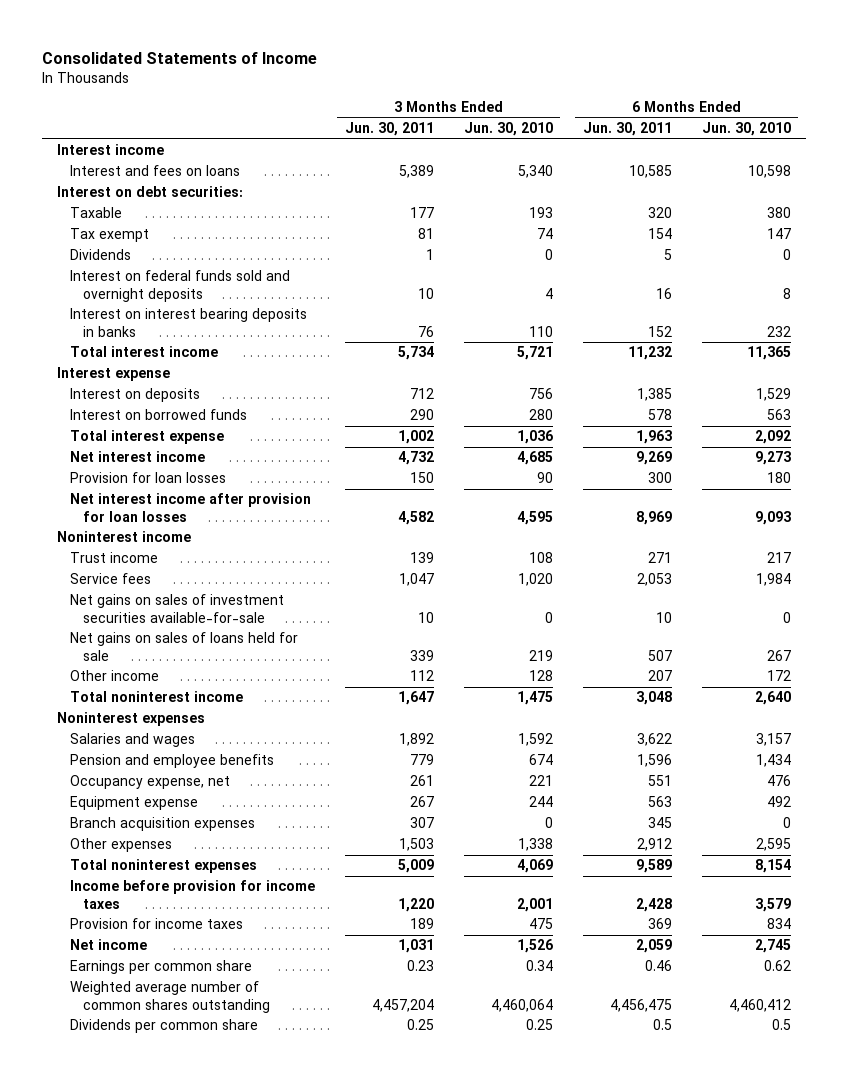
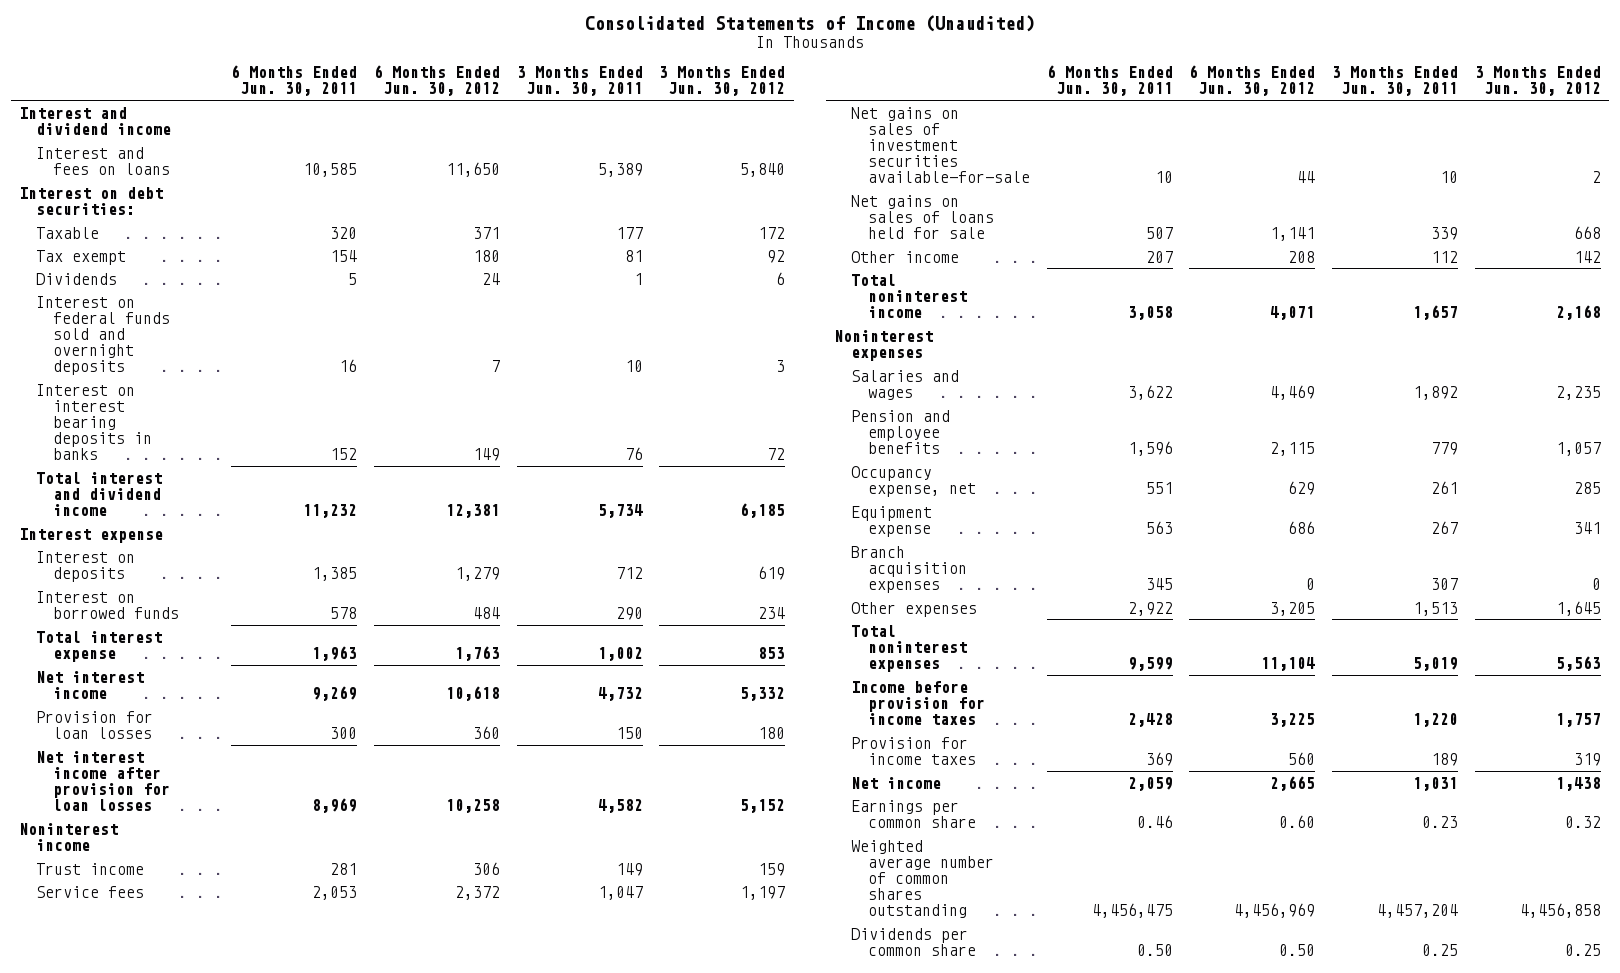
[41,51,317,64] Consolidated Statements of Income -> [584,15,1035,33] Consolidated Statements of Income (Unaudited)
[463,121,553,136] Jun. 30, 2010 -> none
[701,121,791,136] Jun. 30, 2010 -> none
none -> [374,65,501,97] 6 Months Ended Jun. 30, 2012
none -> [659,66,786,97] 3 Months Ended Jun. 30, 2012
[56,144,164,156] Interest income -> [18,106,171,135] Interest and dividend income
[69,346,218,358] Total interest income -> [35,471,162,516] Total interest and dividend income
[409,552,434,564] 139 -> [615,862,643,876] 149
[647,552,672,564] 271 -> [330,862,358,875] 281
[397,691,434,706] 1,647 -> [1413,304,1459,320] 1,657
[635,691,672,706] 3,048 -> [1127,305,1173,320] 3,058
[398,838,434,852] 1,503 -> [1413,601,1459,616] 1,513
[636,838,672,852] 2,912 -> [1127,601,1173,616] 2,922
[397,859,434,874] 5,009 -> [1413,656,1459,671] 5,019
[635,859,672,874] 9,589 -> [1127,656,1173,671] 9,599
[652,1019,672,1031] 0.5 -> [1136,943,1173,956] 0.50

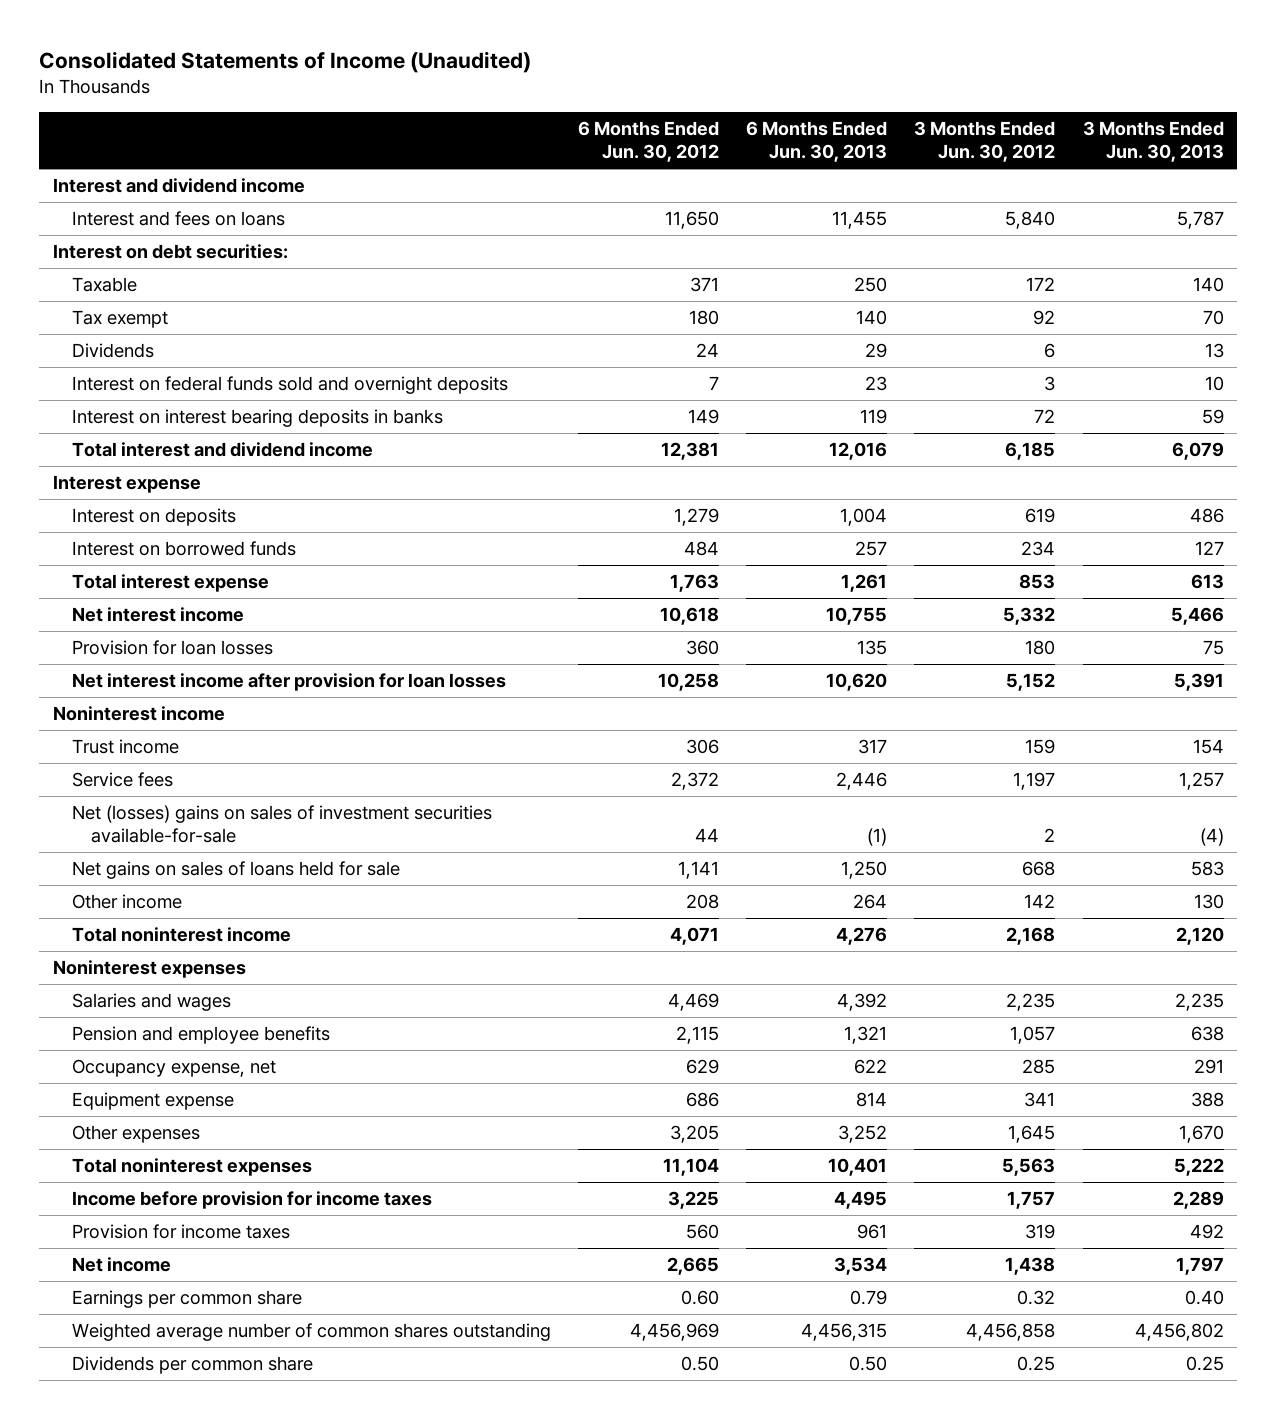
[231,65,358,97] 6 Months Ended Jun. 30, 2011 -> none
[516,66,643,97] 3 Months Ended Jun. 30, 2011 -> none
none -> [746,121,888,163] 6 Months Ended Jun. 30, 2013
none -> [1082,121,1224,163] 3 Months Ended Jun. 30, 2013
[851,106,1031,184] Net gains on sales of investment securities available-for-sale -> [72,805,493,844] Net (losses) gains on sales of investment securities available-for-sale
[851,545,968,593] Branch acquisition expenses -> none

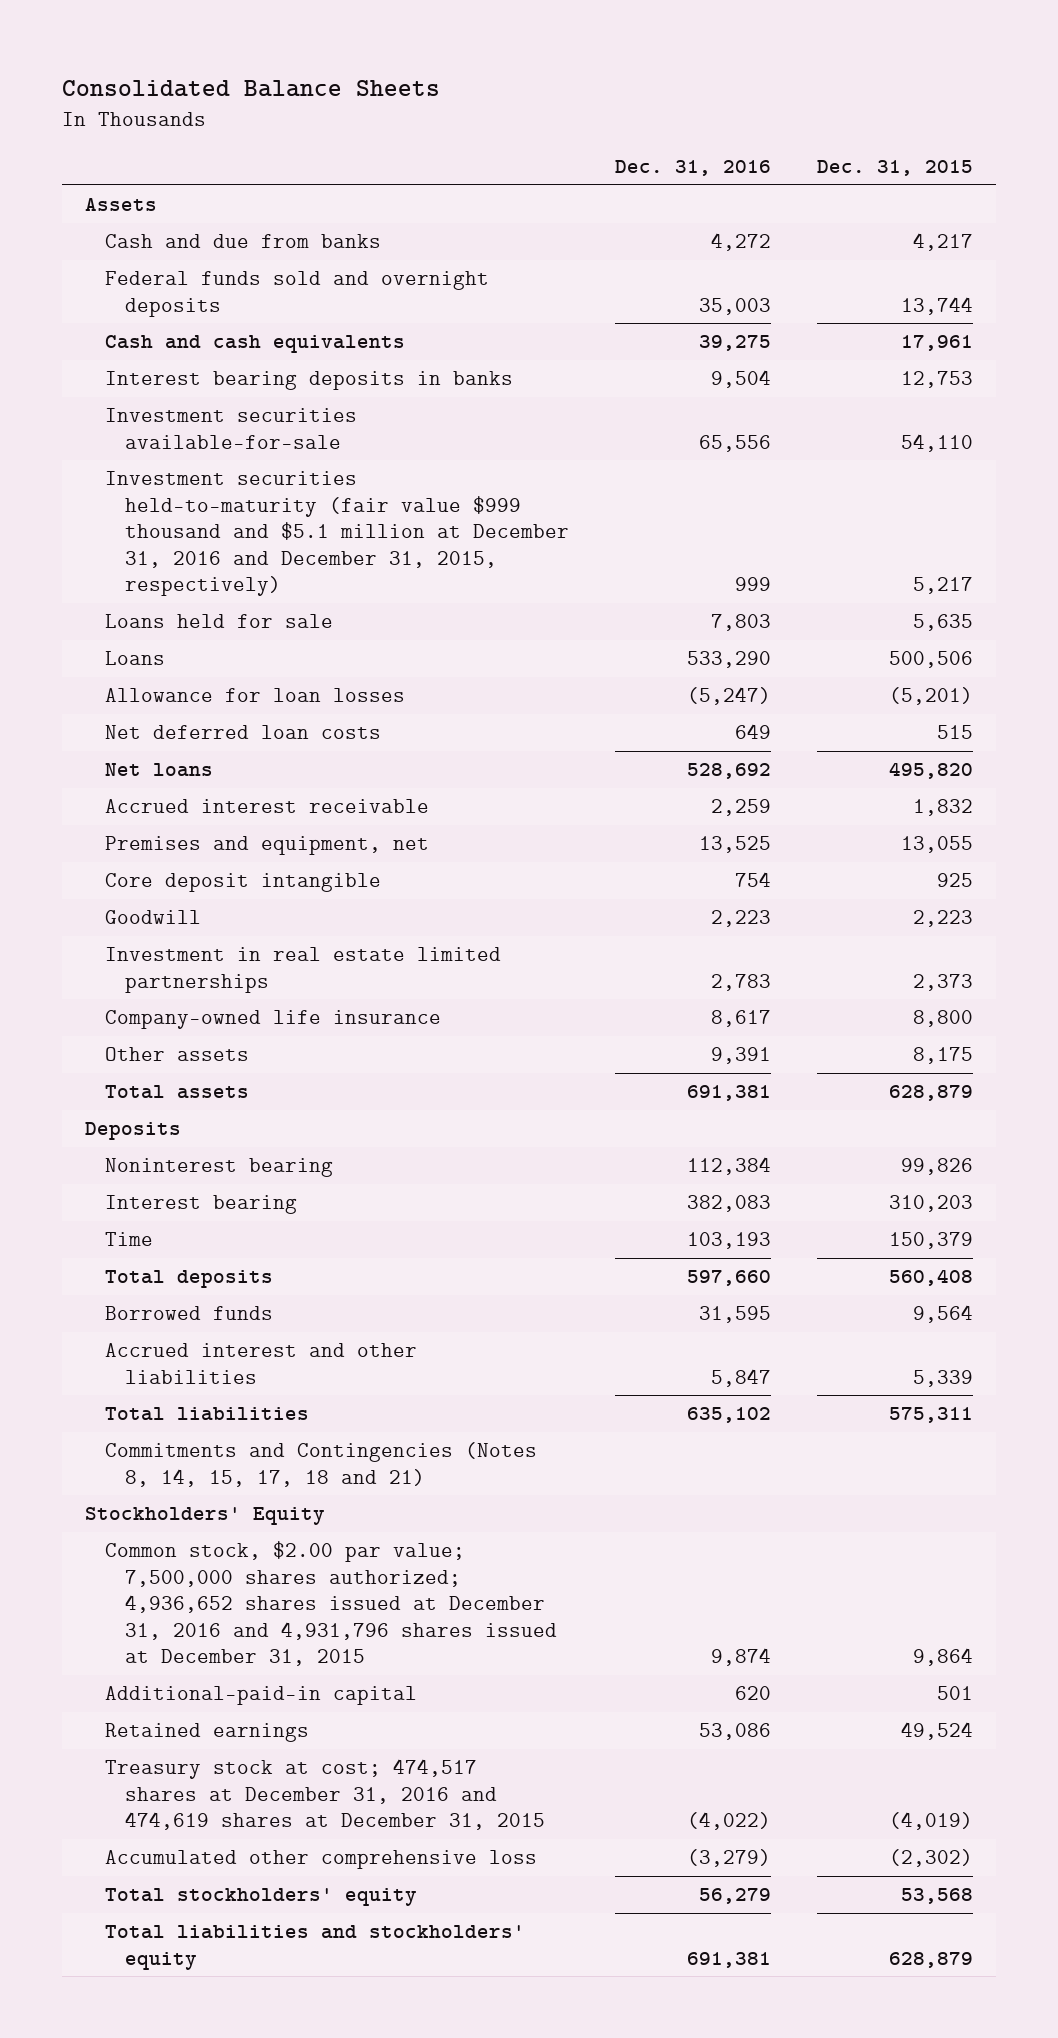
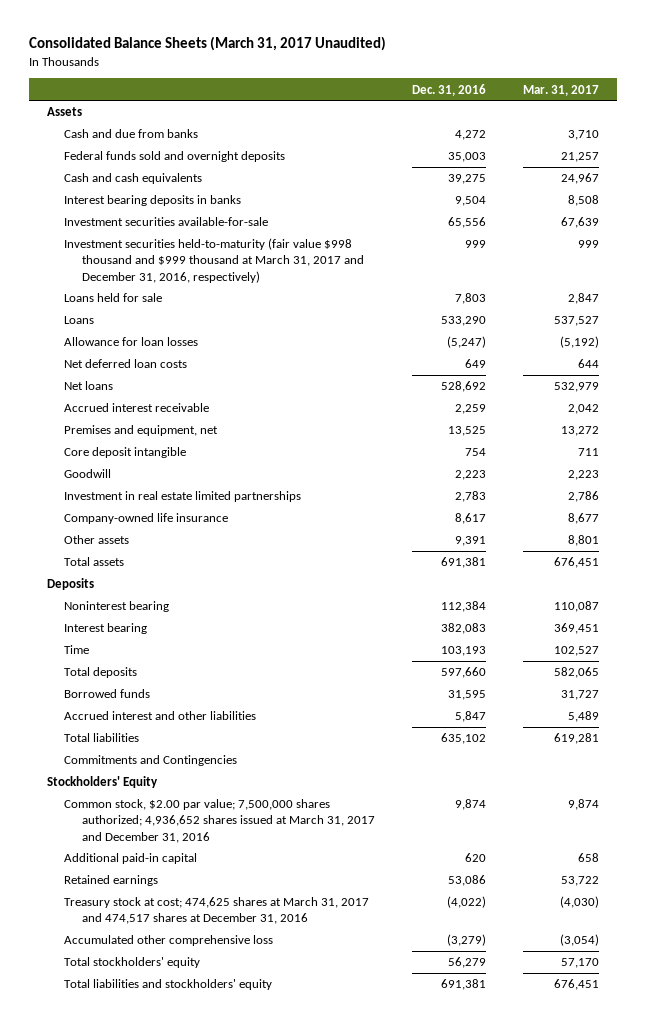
[61,80,440,98] Consolidated Balance Sheets -> [28,36,386,52] Consolidated Balance Sheets (March 31, 2017 Unaudited)
[817,160,974,177] Dec. 31, 2015 -> none
none -> [522,84,599,96] Mar. 31, 2017
[105,471,570,597] Investment securities held-to-maturity (fair value $999 thousand and $5.1 million at December 31, 2016 and December 31, 2015, respectively) -> [64,238,364,283] Investment securities held-to-maturity (fair value $998 thousand and $999 thousand at March 31, 2017 and December 31, 2016, respectively)
[105,1442,538,1487] Commitments and Contingencies (Notes 8, 14, 15, 17, 18 and 21) -> [64,755,238,767] Commitments and Contingencies
[105,1541,558,1667] Common stock, $2.00 par value; 7,500,000 shares authorized; 4,936,652 shares issued at December 31, 2016 and 4,931,796 shares issued at December 31, 2015 -> [64,799,375,843] Common stock, $2.00 par value; 7,500,000 shares authorized; 4,936,652 shares issued at March 31, 2017 and December 31, 2016
[105,1686,418,1706] Additional-paid-in capital -> [64,853,198,865] Additional paid-in capital
[105,1759,546,1831] Treasury stock at cost; 474,517 shares at December 31, 2016 and 474,619 shares at December 31, 2015 -> [64,897,370,925] Treasury stock at cost; 474,625 shares at March 31, 2017 and 474,517 shares at December 31, 2016

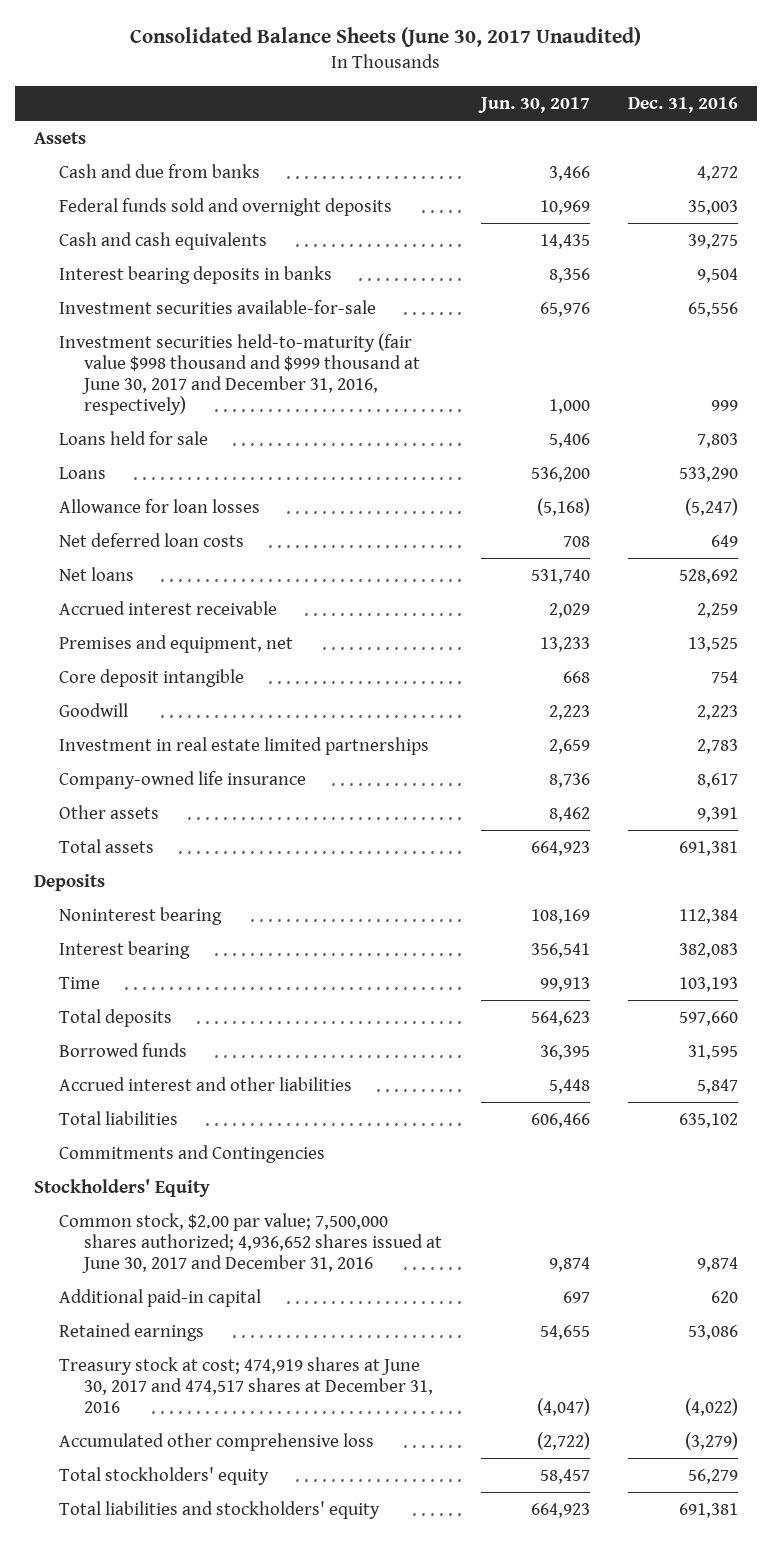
[28,36,386,52] Consolidated Balance Sheets (March 31, 2017 Unaudited) -> [130,27,642,48] Consolidated Balance Sheets (June 30, 2017 Unaudited)
[522,84,599,96] Mar. 31, 2017 -> none
none -> [477,97,590,114] Jun. 30, 2017
[64,238,364,283] Investment securities held-to-maturity (fair value $998 thousand and $999 thousand at March 31, 2017 and December 31, 2016, respectively) -> [59,332,421,415] Investment securities held-to-maturity (fair value $998 thousand and $999 thousand at June 30, 2017 and December 31, 2016, respectively)
[64,799,375,843] Common stock, $2.00 par value; 7,500,000 shares authorized; 4,936,652 shares issued at March 31, 2017 and December 31, 2016 -> [59,1212,443,1273] Common stock, $2.00 par value; 7,500,000 shares authorized; 4,936,652 shares issued at June 30, 2017 and December 31, 2016
[64,897,370,925] Treasury stock at cost; 474,625 shares at March 31, 2017 and 474,517 shares at December 31, 2016 -> [59,1356,434,1413] Treasury stock at cost; 474,919 shares at June 30, 2017 and 474,517 shares at December 31, 2016

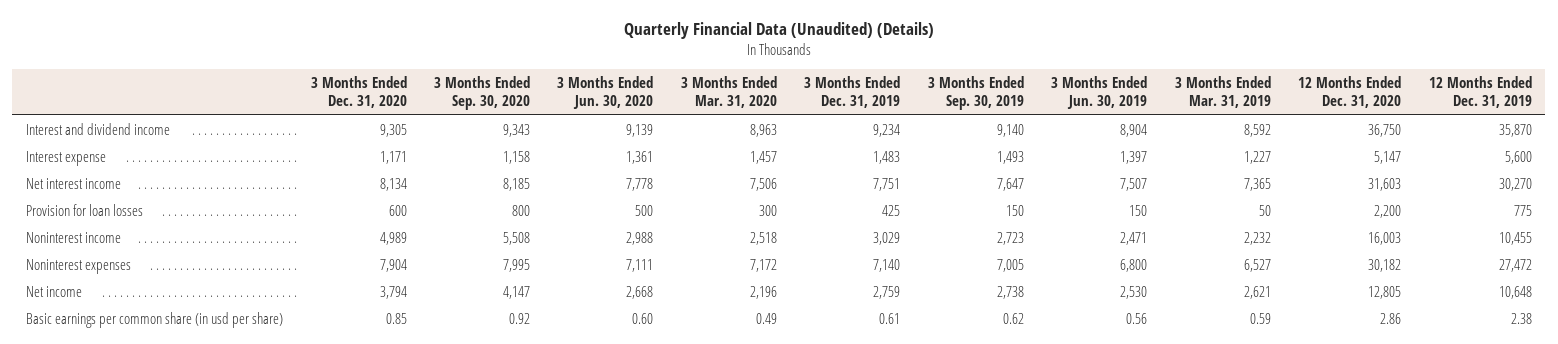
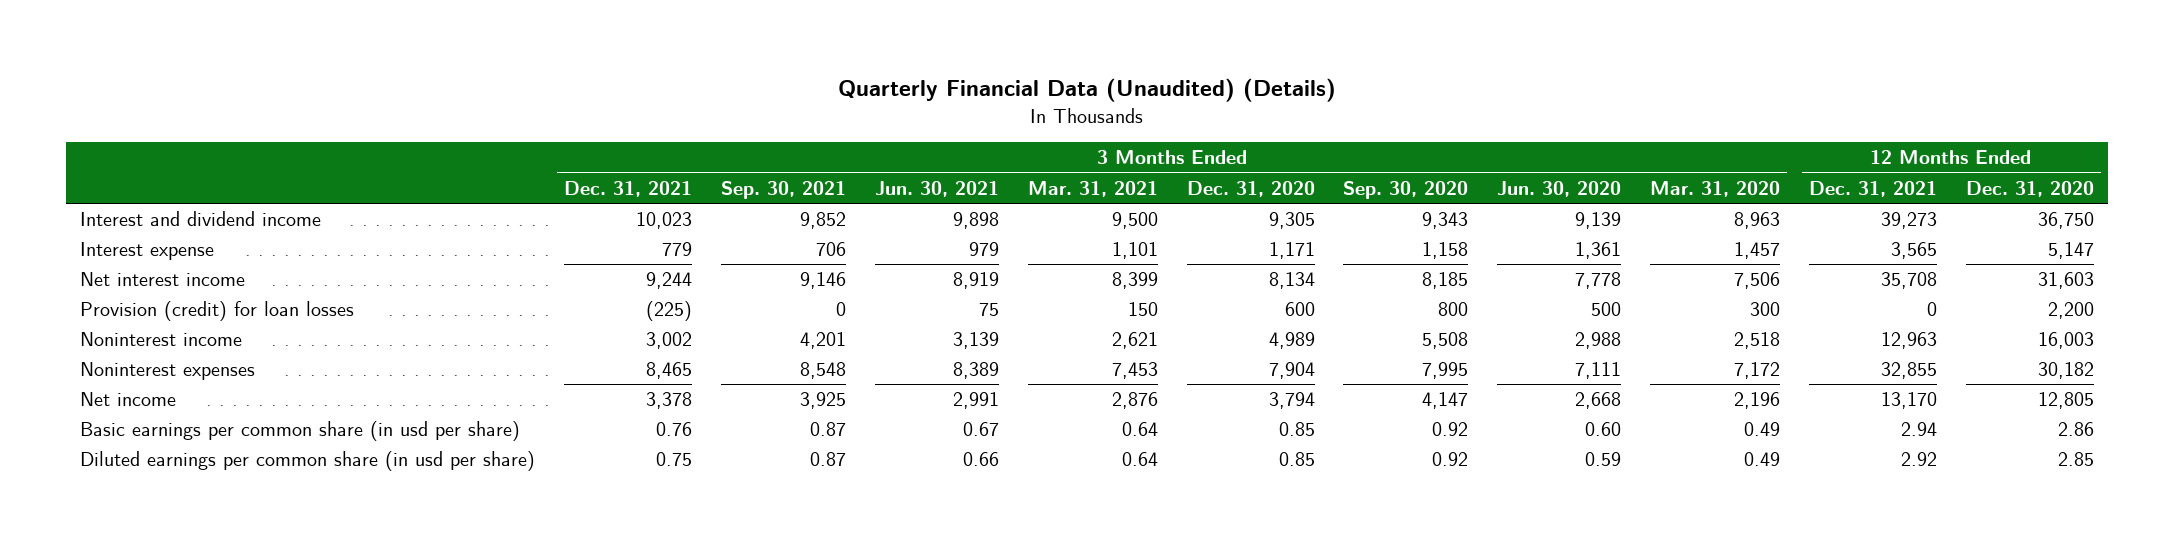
[804,75,901,109] 3 Months Ended Dec. 31, 2019 -> none
[927,75,1024,111] 3 Months Ended Sep. 30, 2019 -> none
[1051,75,1148,110] 3 Months Ended Jun. 30, 2019 -> none
[1174,75,1271,109] 3 Months Ended Mar. 31, 2019 -> none
[1428,75,1532,109] 12 Months Ended Dec. 31, 2019 -> none
none -> [564,180,693,197] Dec. 31, 2021
none -> [720,180,846,199] Sep. 30, 2021
none -> [874,180,999,197] Jun. 30, 2021
none -> [1027,180,1158,197] Mar. 31, 2021
none -> [1808,180,1937,197] Dec. 31, 2021
[26,203,144,216] Provision for loan losses -> [80,301,355,322] Provision (credit) for loan losses
none -> [80,451,536,472] Diluted earnings per common share (in usd per share)

